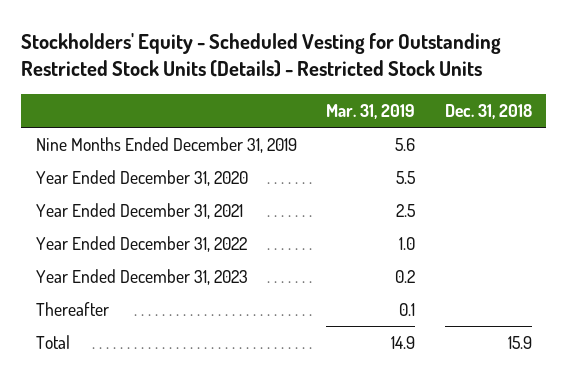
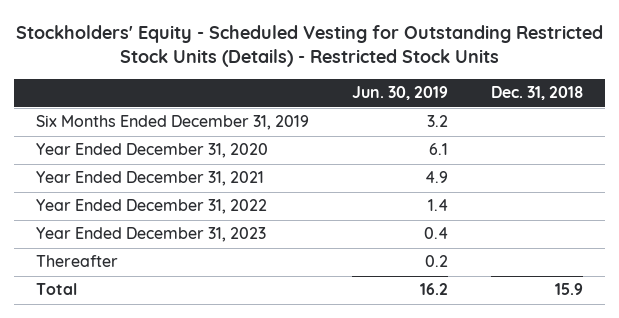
[326,104,416,120] Mar. 31, 2019 -> none
none -> [352,86,449,101] Jun. 30, 2019
[35,137,297,154] Nine Months Ended December 31, 2019 -> [35,115,309,131] Six Months Ended December 31, 2019

